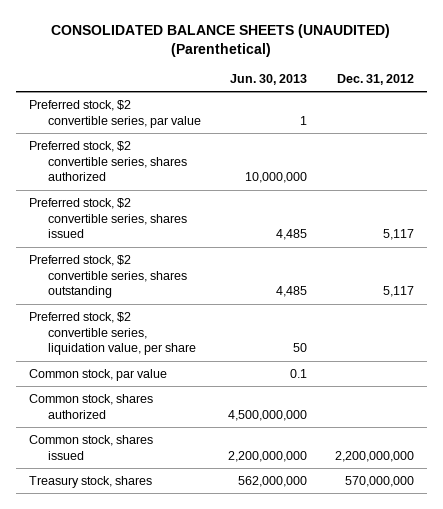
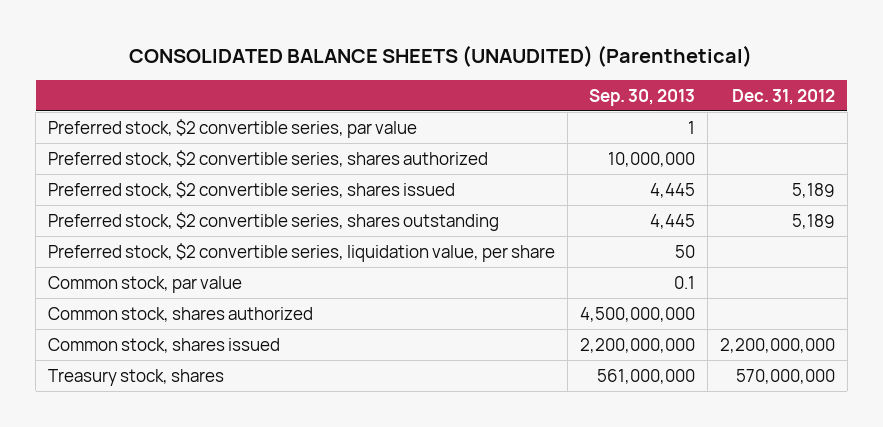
[230,73,308,85] Jun. 30, 2013 -> none
none -> [588,88,695,106] Sep. 30, 2013
[382,229,414,241] 5,117 -> [791,182,835,198] 5,189
[382,286,414,298] 5,117 -> [791,213,835,229] 5,189

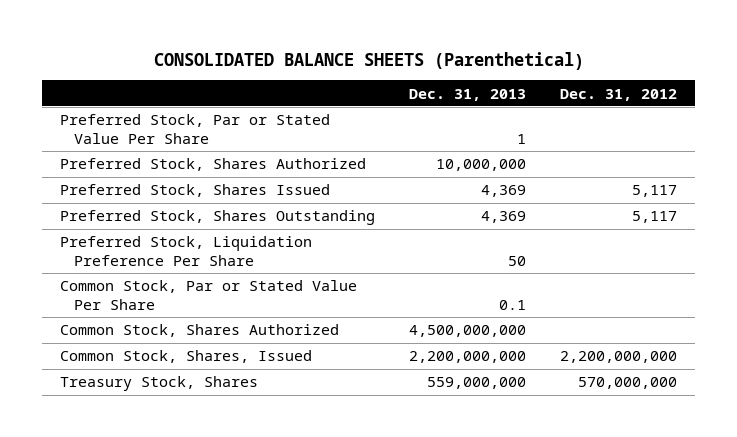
[129,44,753,67] CONSOLIDATED BALANCE SHEETS (UNAUDITED) (Parenthetical) -> [153,51,584,70] CONSOLIDATED BALANCE SHEETS (Parenthetical)
[588,88,695,106] Sep. 30, 2013 -> none
none -> [409,88,527,101] Dec. 31, 2013
[48,118,418,138] Preferred stock, $2 convertible series, par value -> [59,114,330,144] Preferred Stock, Par or Stated Value Per Share
[48,149,489,167] Preferred stock, $2 convertible series, shares authorized -> [59,158,366,172] Preferred Stock, Shares Authorized
[48,180,456,198] Preferred stock, $2 convertible series, shares issued -> [59,184,330,198] Preferred Stock, Shares Issued
[791,182,835,198] 5,189 -> [632,185,678,198] 5,117
[48,211,500,231] Preferred stock, $2 convertible series, shares outstanding -> [59,210,375,226] Preferred Stock, Shares Outstanding
[791,213,835,229] 5,189 -> [632,211,678,224] 5,117
[48,242,556,262] Preferred stock, $2 convertible series, liquidation value, per share -> [59,236,312,266] Preferred Stock, Liquidation Preference Per Share
[48,275,243,293] Common stock, par value -> [59,280,357,310] Common Stock, Par or Stated Value Per Share
[48,306,314,322] Common stock, shares authorized -> [59,324,339,338] Common Stock, Shares Authorized
[48,337,281,353] Common stock, shares issued -> [59,350,312,364] Common Stock, Shares, Issued
[48,368,225,386] Treasury stock, shares -> [59,376,258,392] Treasury Stock, Shares

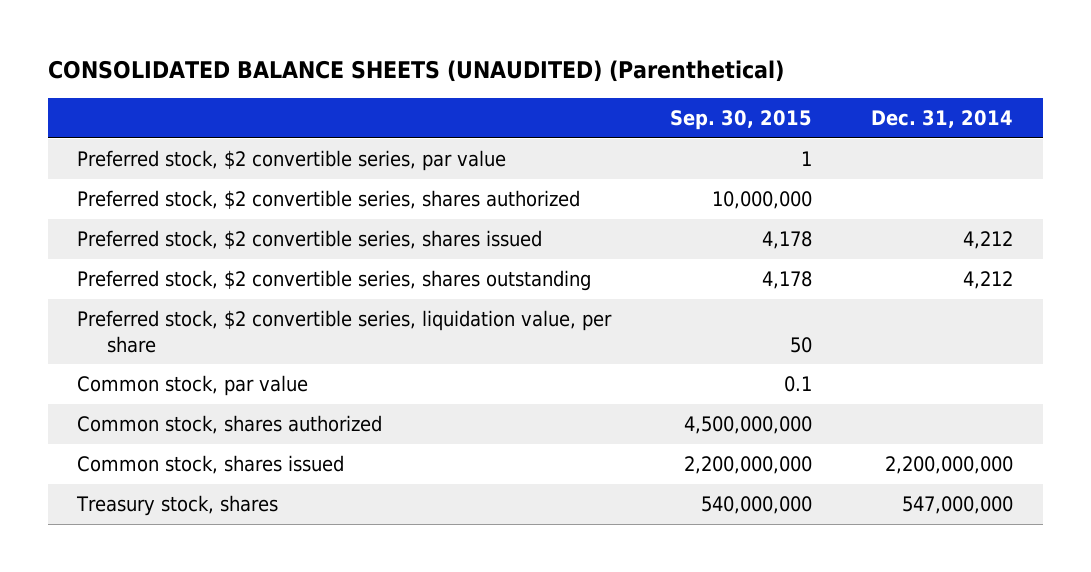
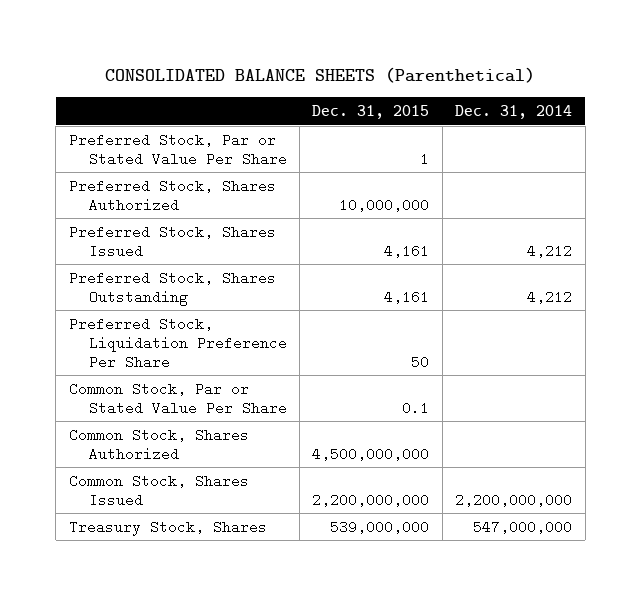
[47,60,784,83] CONSOLIDATED BALANCE SHEETS (UNAUDITED) (Parenthetical) -> [105,67,536,84] CONSOLIDATED BALANCE SHEETS (Parenthetical)
[670,110,813,131] Sep. 30, 2015 -> none
none -> [312,104,430,119] Dec. 31, 2015
[77,149,507,171] Preferred stock, $2 convertible series, par value -> [68,132,287,166] Preferred Stock, Par or Stated Value Per Share
[77,189,581,209] Preferred stock, $2 convertible series, shares authorized -> [68,178,276,212] Preferred Stock, Shares Authorized
[77,229,543,249] Preferred stock, $2 convertible series, shares issued -> [68,224,276,258] Preferred Stock, Shares Issued
[77,269,592,291] Preferred stock, $2 convertible series, shares outstanding -> [68,270,276,306] Preferred Stock, Shares Outstanding
[77,309,613,353] Preferred stock, $2 convertible series, liquidation value, per share -> [68,316,287,369] Preferred Stock, Liquidation Preference Per Share
[77,374,309,396] Common stock, par value -> [68,381,287,415] Common Stock, Par or Stated Value Per Share
[77,414,383,434] Common stock, shares authorized -> [68,427,249,461] Common Stock, Shares Authorized
[77,454,345,474] Common stock, shares issued -> [68,473,249,507] Common Stock, Shares Issued
[76,494,279,516] Treasury stock, shares -> [68,519,267,536] Treasury Stock, Shares

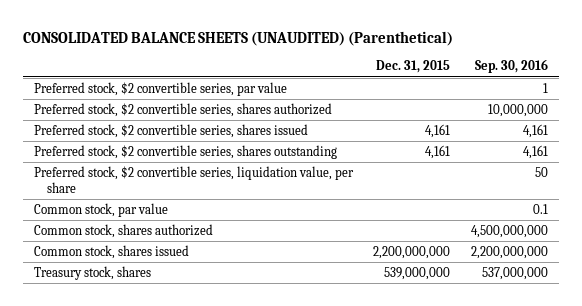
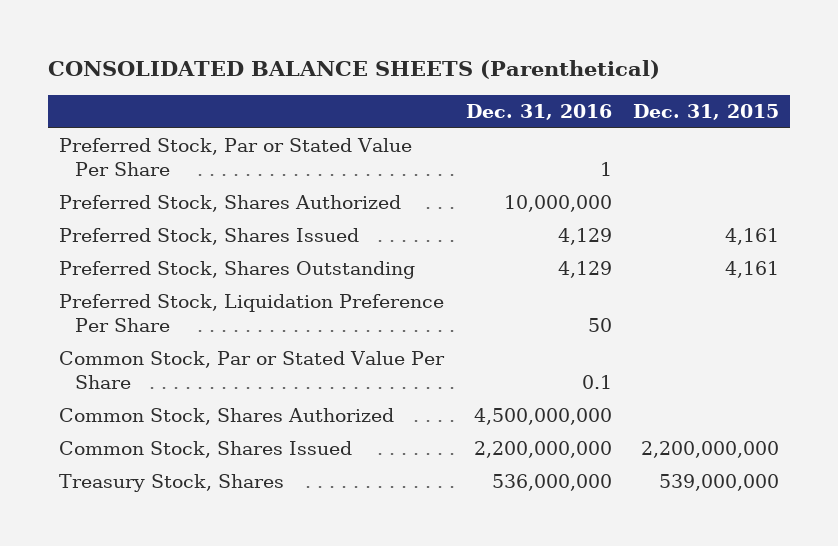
[23,30,454,46] CONSOLIDATED BALANCE SHEETS (UNAUDITED) (Parenthetical) -> [48,60,661,80] CONSOLIDATED BALANCE SHEETS (Parenthetical)
[475,59,549,74] Sep. 30, 2016 -> none
none -> [465,104,612,121] Dec. 31, 2016
[33,81,287,96] Preferred stock, $2 convertible series, par value -> [58,138,412,176] Preferred Stock, Par or Stated Value Per Share
[33,102,332,117] Preferred stock, $2 convertible series, shares authorized -> [58,195,401,213] Preferred Stock, Shares Authorized
[33,123,308,138] Preferred stock, $2 convertible series, shares issued -> [58,228,359,246] Preferred Stock, Shares Issued
[33,144,337,159] Preferred stock, $2 convertible series, shares outstanding -> [58,261,415,280] Preferred Stock, Shares Outstanding
[33,165,354,193] Preferred stock, $2 convertible series, liquidation value, per share -> [58,294,444,332] Preferred Stock, Liquidation Preference Per Share
[33,202,168,217] Common stock, par value -> [58,351,445,389] Common Stock, Par or Stated Value Per Share
[33,223,213,238] Common stock, shares authorized -> [58,408,394,426] Common Stock, Shares Authorized
[33,244,189,259] Common stock, shares issued -> [58,441,352,459] Common Stock, Shares Issued
[33,265,151,280] Treasury stock, shares -> [58,474,284,493] Treasury Stock, Shares

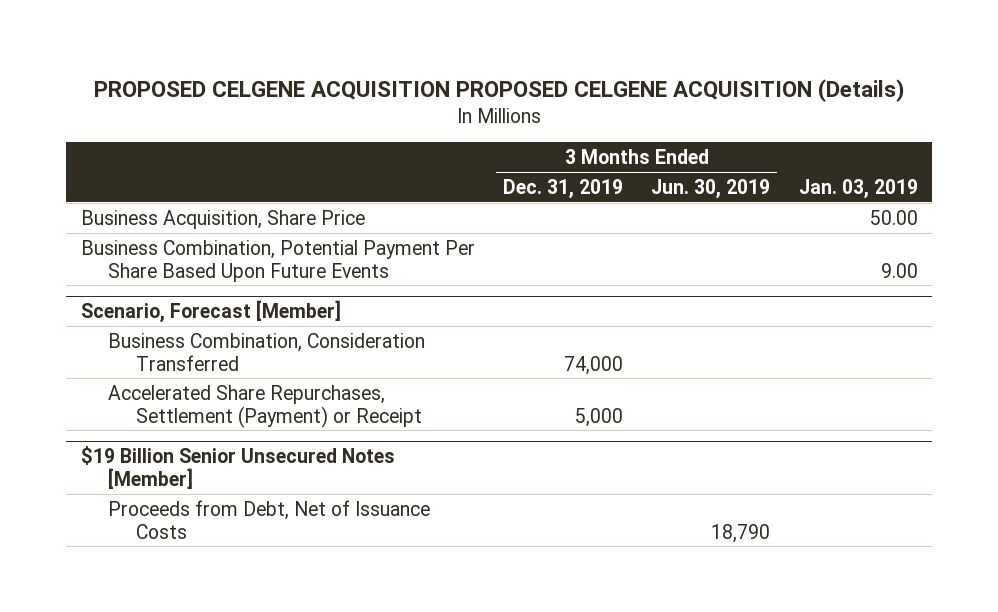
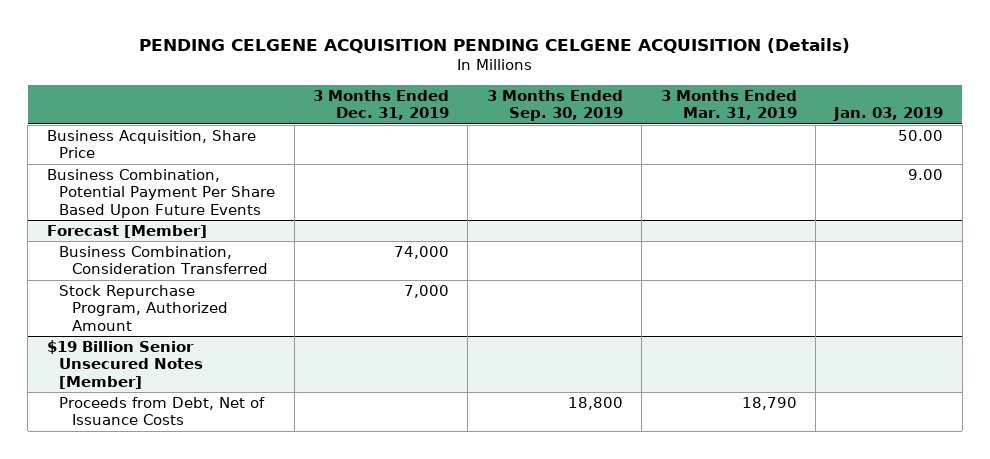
[94,78,905,102] PROPOSED CELGENE ACQUISITION PROPOSED CELGENE ACQUISITION (Details) -> [139,37,851,53] PENDING CELGENE ACQUISITION PENDING CELGENE ACQUISITION (Details)
[651,179,771,200] Jun. 30, 2019 -> none
none -> [486,89,623,122] 3 Months Ended Sep. 30, 2019
none -> [660,89,797,121] 3 Months Ended Mar. 31, 2019
[80,300,341,324] Scenario, Forecast [Member] -> [46,224,207,238] Forecast [Member]
[108,384,423,428] Accelerated Share Repurchases, Settlement (Payment) or Receipt -> none
none -> [59,284,228,331] Stock Repurchase Program, Authorized Amount

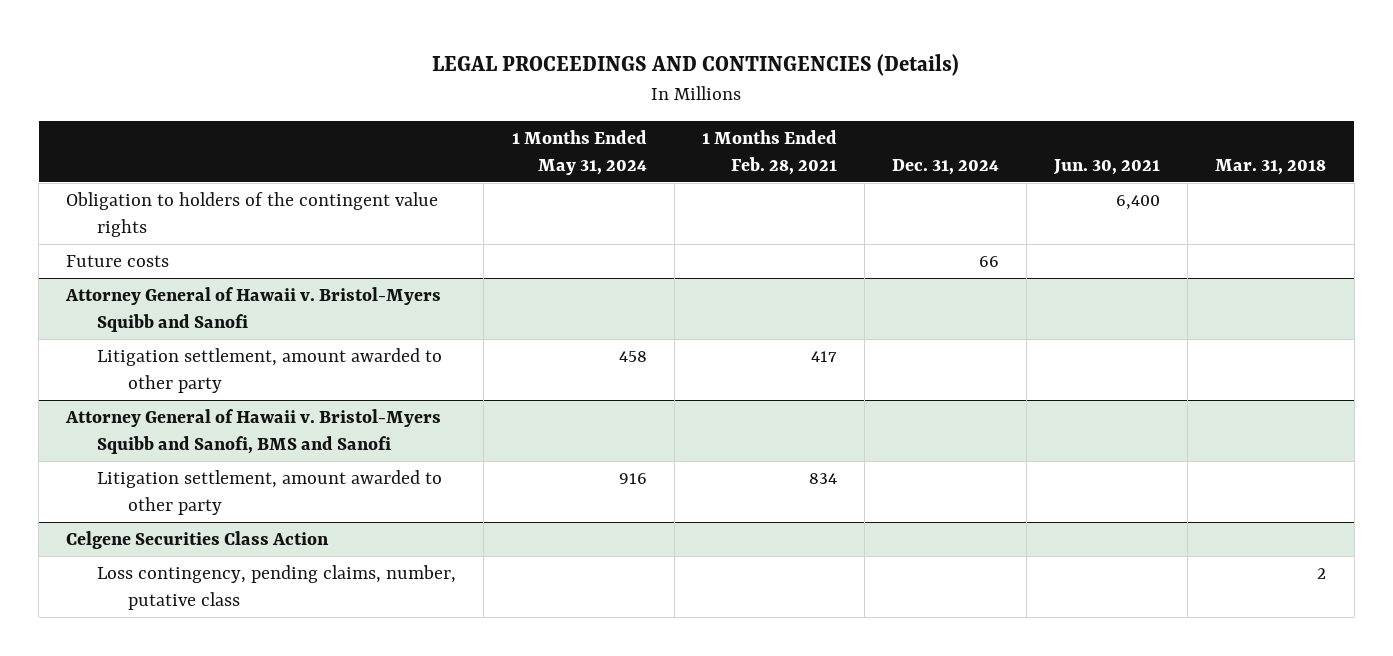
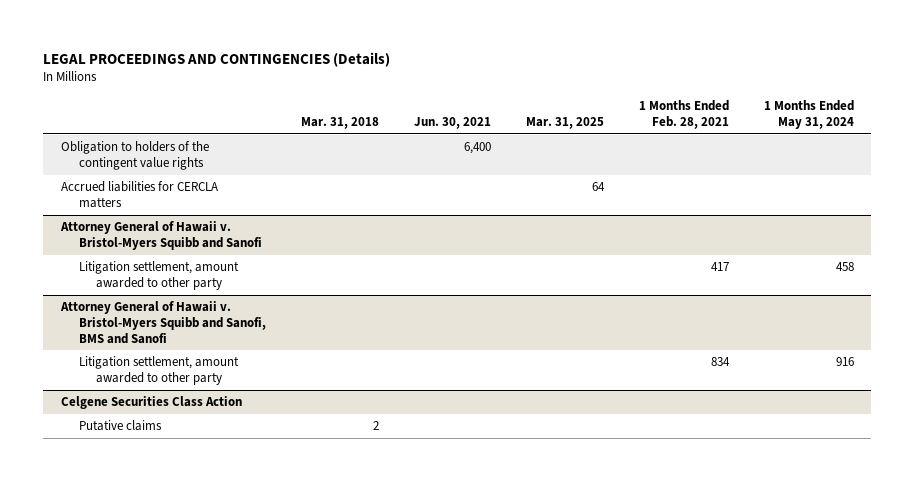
[891,158,999,175] Dec. 31, 2024 -> none
none -> [525,117,604,130] Mar. 31, 2025
[66,255,170,268] Future costs -> [60,181,219,209] Accrued liabilities for CERCLA matters
[97,565,457,611] Loss contingency, pending claims, number, putative class -> [78,420,162,432] Putative claims

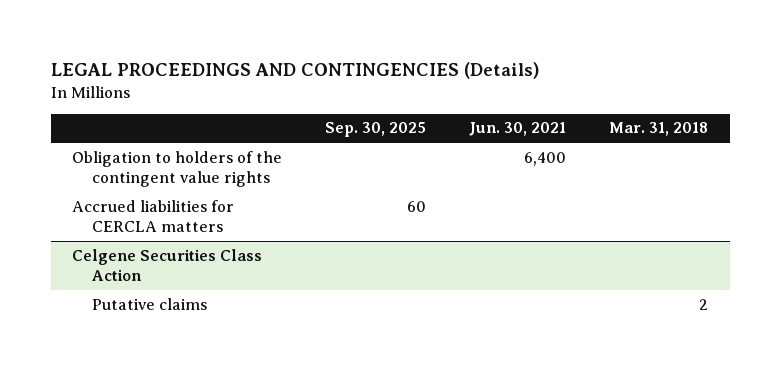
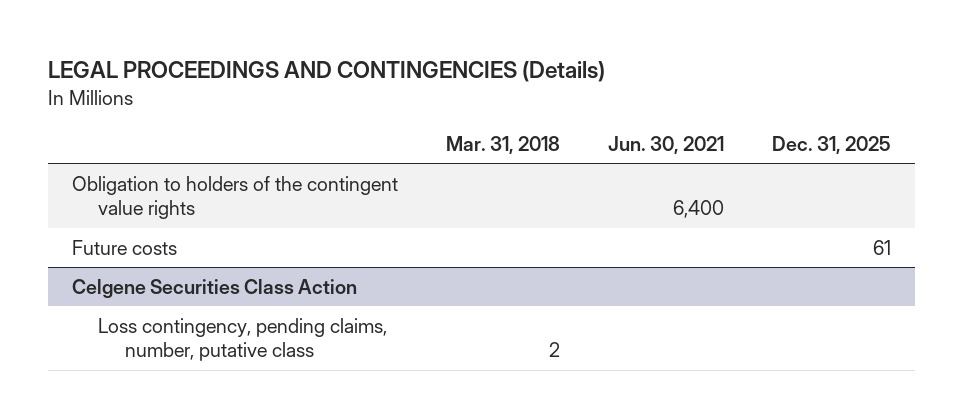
[325,122,427,138] Sep. 30, 2025 -> none
none -> [771,135,891,154] Dec. 31, 2025
[72,199,235,233] Accrued liabilities for CERCLA matters -> [71,239,177,255] Future costs
[91,297,207,310] Putative claims -> [98,317,388,362] Loss contingency, pending claims, number, putative class

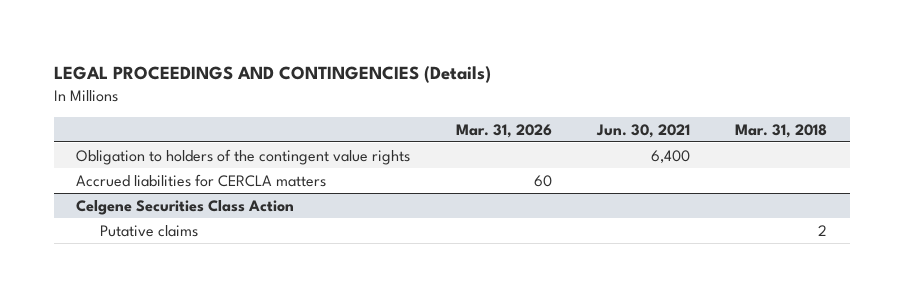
[771,135,891,154] Dec. 31, 2025 -> none
none -> [455,123,552,138] Mar. 31, 2026
[71,239,177,255] Future costs -> [76,173,327,187] Accrued liabilities for CERCLA matters
[98,317,388,362] Loss contingency, pending claims, number, putative class -> [99,224,198,237] Putative claims

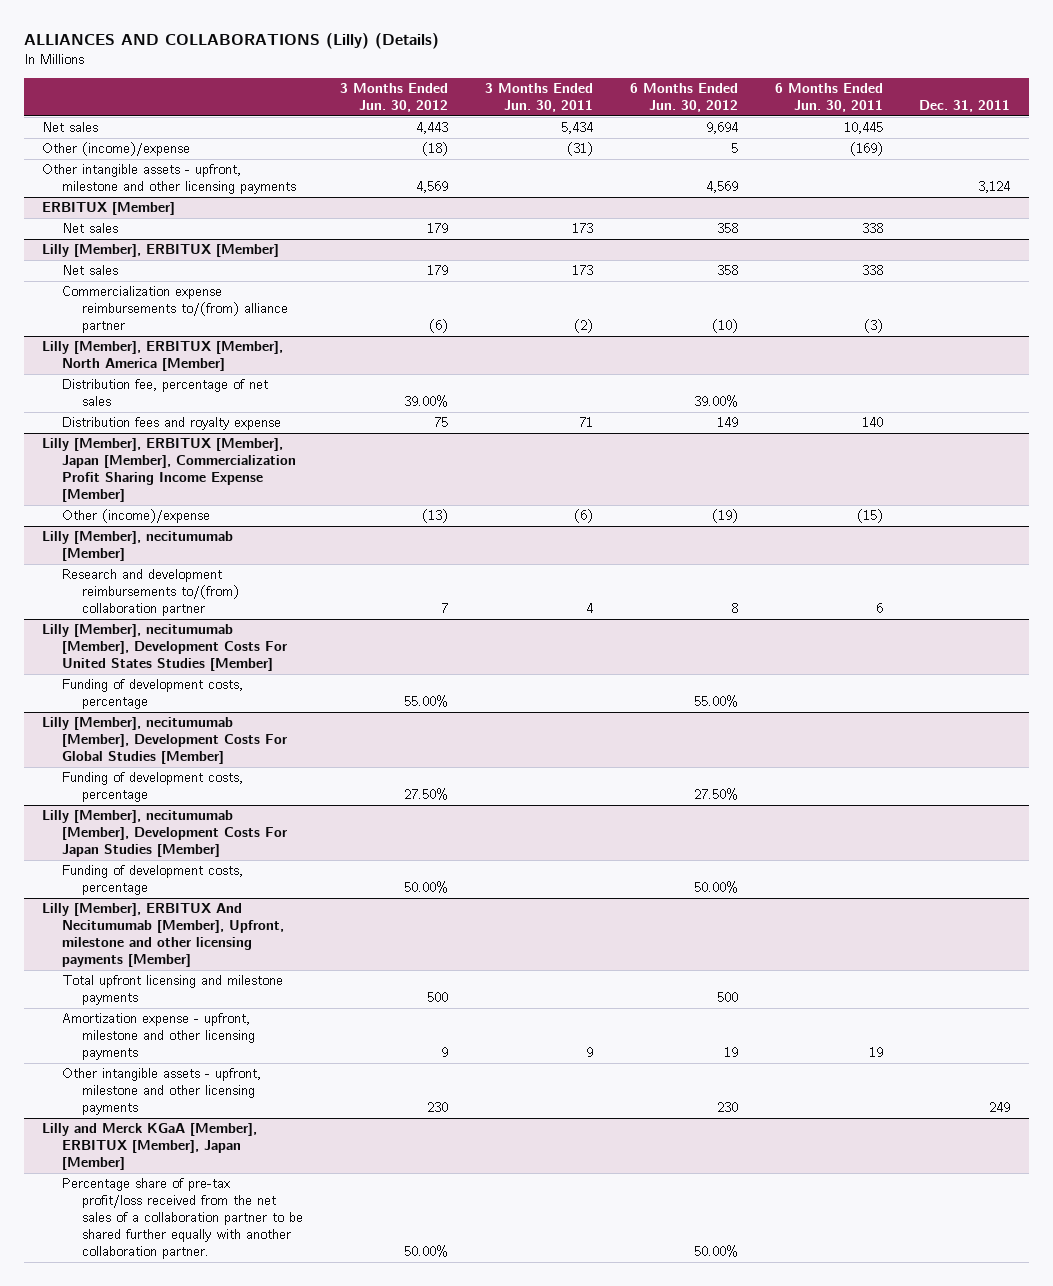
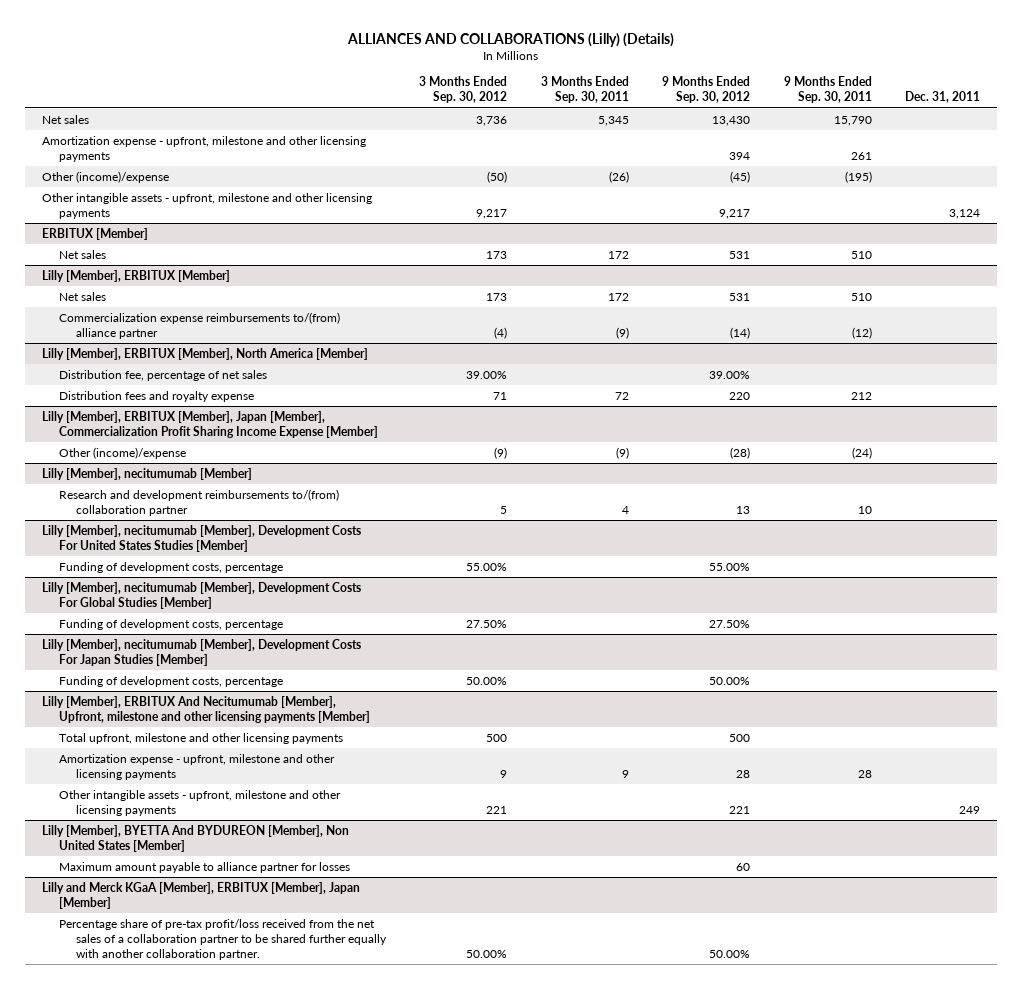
[339,83,448,113] 3 Months Ended Jun. 30, 2012 -> none
[484,83,593,113] 3 Months Ended Jun. 30, 2011 -> none
[629,83,738,113] 6 Months Ended Jun. 30, 2012 -> none
[774,83,883,113] 6 Months Ended Jun. 30, 2011 -> none
none -> [419,76,508,104] 3 Months Ended Sep. 30, 2012
none -> [540,76,629,104] 3 Months Ended Sep. 30, 2011
none -> [662,76,751,104] 9 Months Ended Sep. 30, 2012
none -> [783,76,872,104] 9 Months Ended Sep. 30, 2011
none -> [42,135,367,162] Amortization expense - upfront, milestone and other licensing payments
[62,975,284,1006] Total upfront licensing and milestone payments -> [58,732,343,744] Total upfront, milestone and other licensing payments
none -> [42,824,350,852] Lilly [Member], BYETTA And BYDUREON [Member], Non United States [Member]
none -> [58,861,350,873] Maximum amount payable to alliance partner for losses

